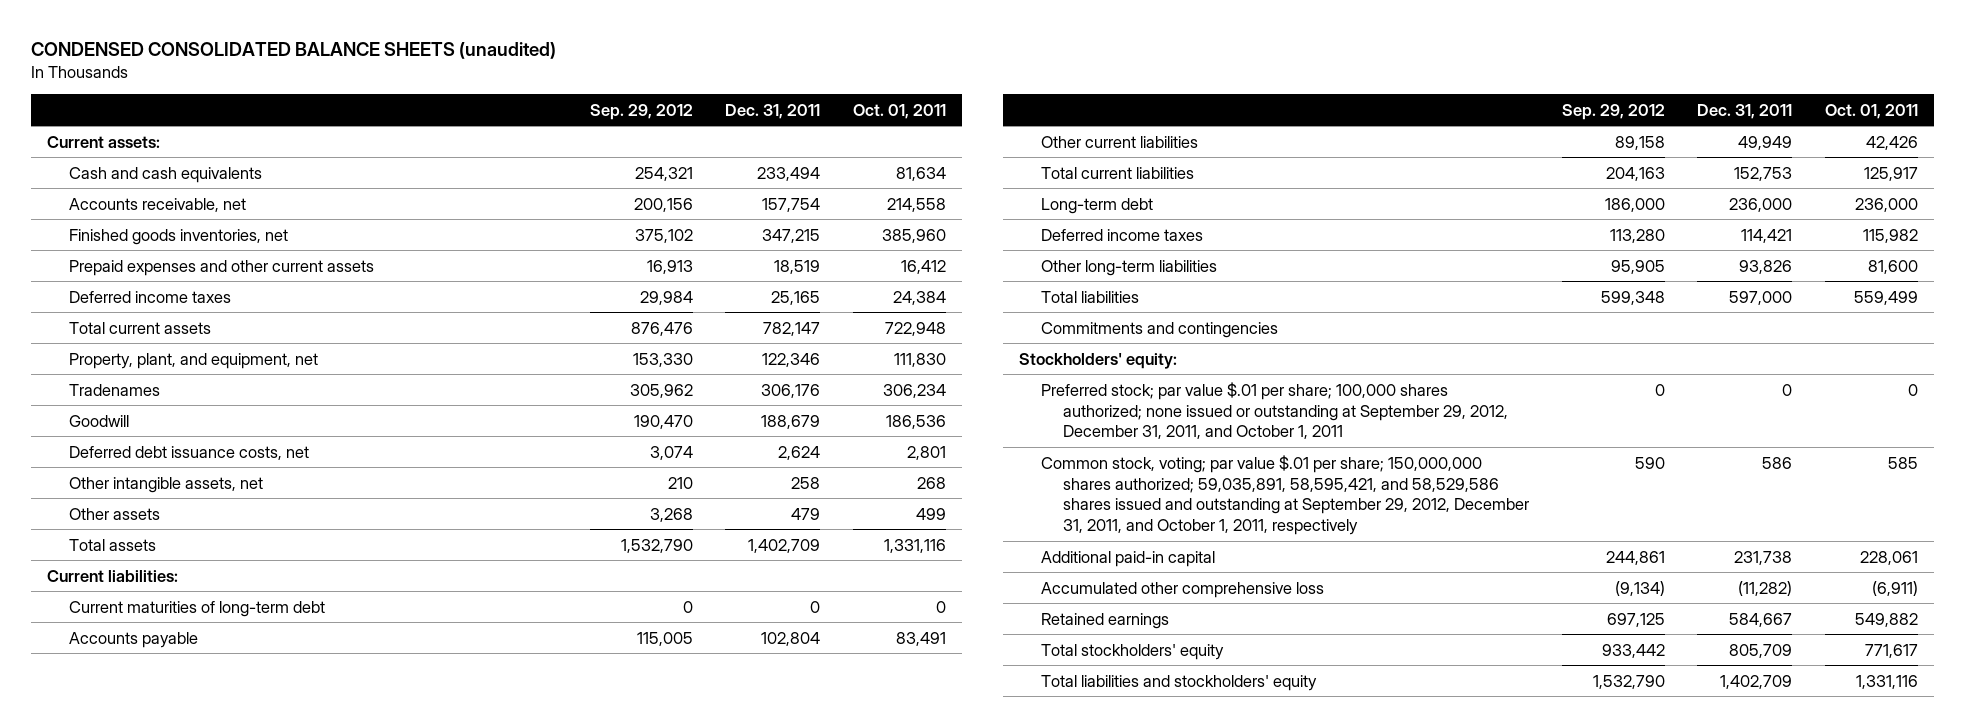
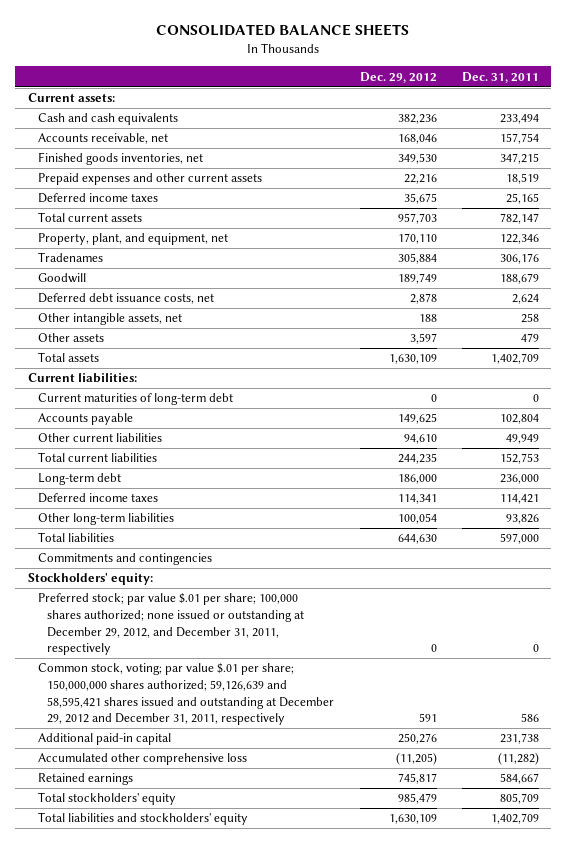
[30,41,556,59] CONDENSED CONSOLIDATED BALANCE SHEETS (unaudited) -> [156,24,410,37] CONSOLIDATED BALANCE SHEETS
[589,103,693,120] Sep. 29, 2012 -> none
[852,103,946,119] Oct. 01, 2011 -> none
none -> [359,71,437,83] Dec. 29, 2012
[1041,381,1509,440] Preferred stock; par value $.01 per share; 100,000 shares authorized; none issued or outstanding at September 29, 2012, December 31, 2011, and October 1, 2011 -> [37,593,305,656] Preferred stock; par value $.01 per share; 100,000 shares authorized; none issued or outstanding at December 29, 2012, and December 31, 2011, respectively
[1041,454,1530,536] Common stock, voting; par value $.01 per share; 150,000,000 shares authorized; 59,035,891, 58,595,421, and 58,529,586 shares issued and outstanding at September 29, 2012, December 31, 2011, and October 1, 2011, respectively -> [37,663,335,726] Common stock, voting; par value $.01 per share; 150,000,000 shares authorized; 59,126,639 and 58,595,421 shares issued and outstanding at December 29, 2012 and December 31, 2011, respectively

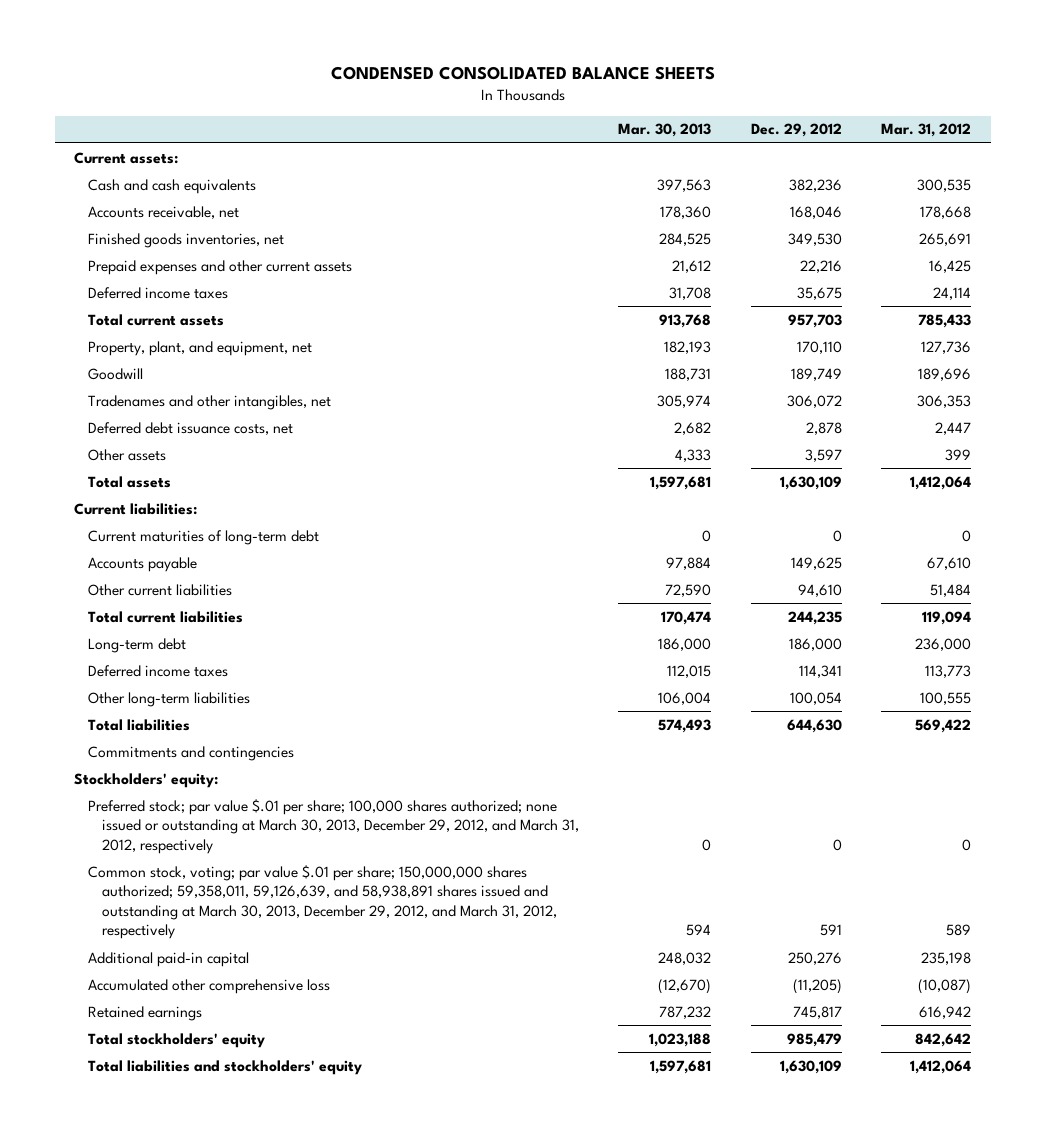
[156,24,410,37] CONSOLIDATED BALANCE SHEETS -> [330,65,715,80] CONDENSED CONSOLIDATED BALANCE SHEETS
[461,71,539,83] Dec. 31, 2011 -> none
none -> [618,123,712,138] Mar. 30, 2013
none -> [881,123,972,138] Mar. 31, 2012
[37,252,103,263] Tradenames -> none
none -> [88,394,332,410] Tradenames and other intangibles, net
[37,313,182,326] Other intangible assets, net -> none
[37,593,305,656] Preferred stock; par value $.01 per share; 100,000 shares authorized; none issued or outstanding at December 29, 2012, and December 31, 2011, respectively -> [88,798,580,854] Preferred stock; par value $.01 per share; 100,000 shares authorized; none issued or outstanding at March 30, 2013, December 29, 2012, and March 31, 2012, respectively
[37,663,335,726] Common stock, voting; par value $.01 per share; 150,000,000 shares authorized; 59,126,639 and 58,595,421 shares issued and outstanding at December 29, 2012 and December 31, 2011, respectively -> [88,864,558,940] Common stock, voting; par value $.01 per share; 150,000,000 shares authorized; 59,358,011, 59,126,639, and 58,938,891 shares issued and outstanding at March 30, 2013, December 29, 2012, and March 31, 2012, respectively

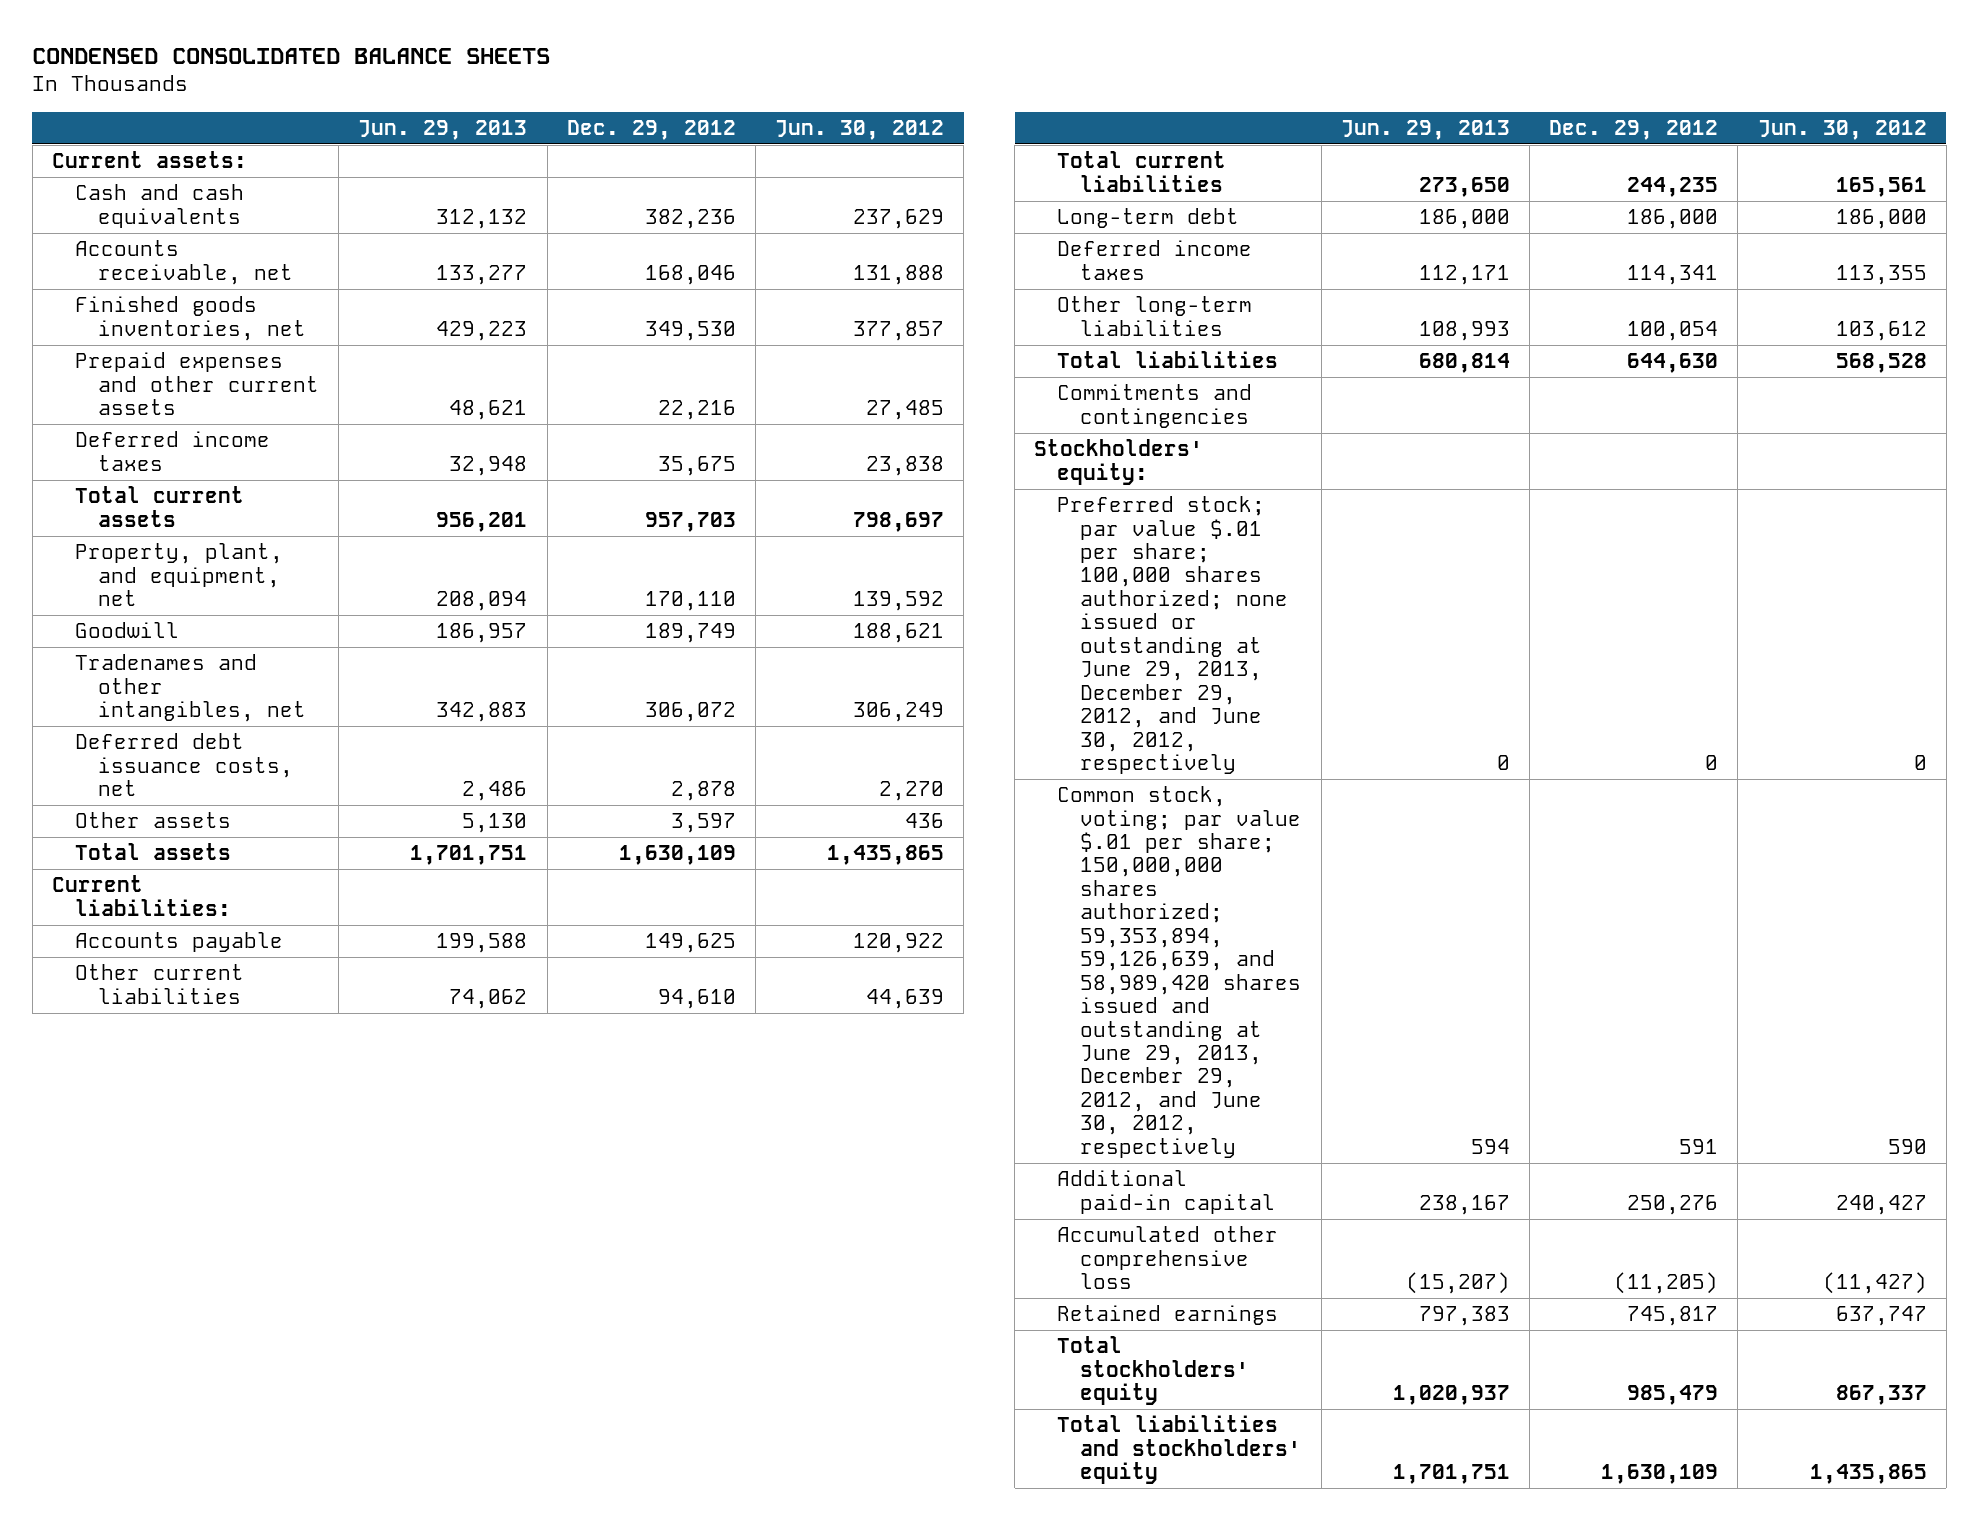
[618,123,712,138] Mar. 30, 2013 -> none
[881,123,972,138] Mar. 31, 2012 -> none
none -> [358,119,528,140] Jun. 29, 2013
none -> [775,119,945,140] Jun. 30, 2012
[88,529,320,545] Current maturities of long-term debt -> none
[88,798,580,854] Preferred stock; par value $.01 per share; 100,000 shares authorized; none issued or outstanding at March 30, 2013, December 29, 2012, and March 31, 2012, respectively -> [1057,496,1289,775] Preferred stock; par value $.01 per share; 100,000 shares authorized; none issued or outstanding at June 29, 2013, December 29, 2012, and June 30, 2012, respectively
[88,864,558,940] Common stock, voting; par value $.01 per share; 150,000,000 shares authorized; 59,358,011, 59,126,639, and 58,938,891 shares issued and outstanding at March 30, 2013, December 29, 2012, and March 31, 2012, respectively -> [1057,786,1302,1158] Common stock, voting; par value $.01 per share; 150,000,000 shares authorized; 59,353,894, 59,126,639, and 58,989,420 shares issued and outstanding at June 29, 2013, December 29, 2012, and June 30, 2012, respectively

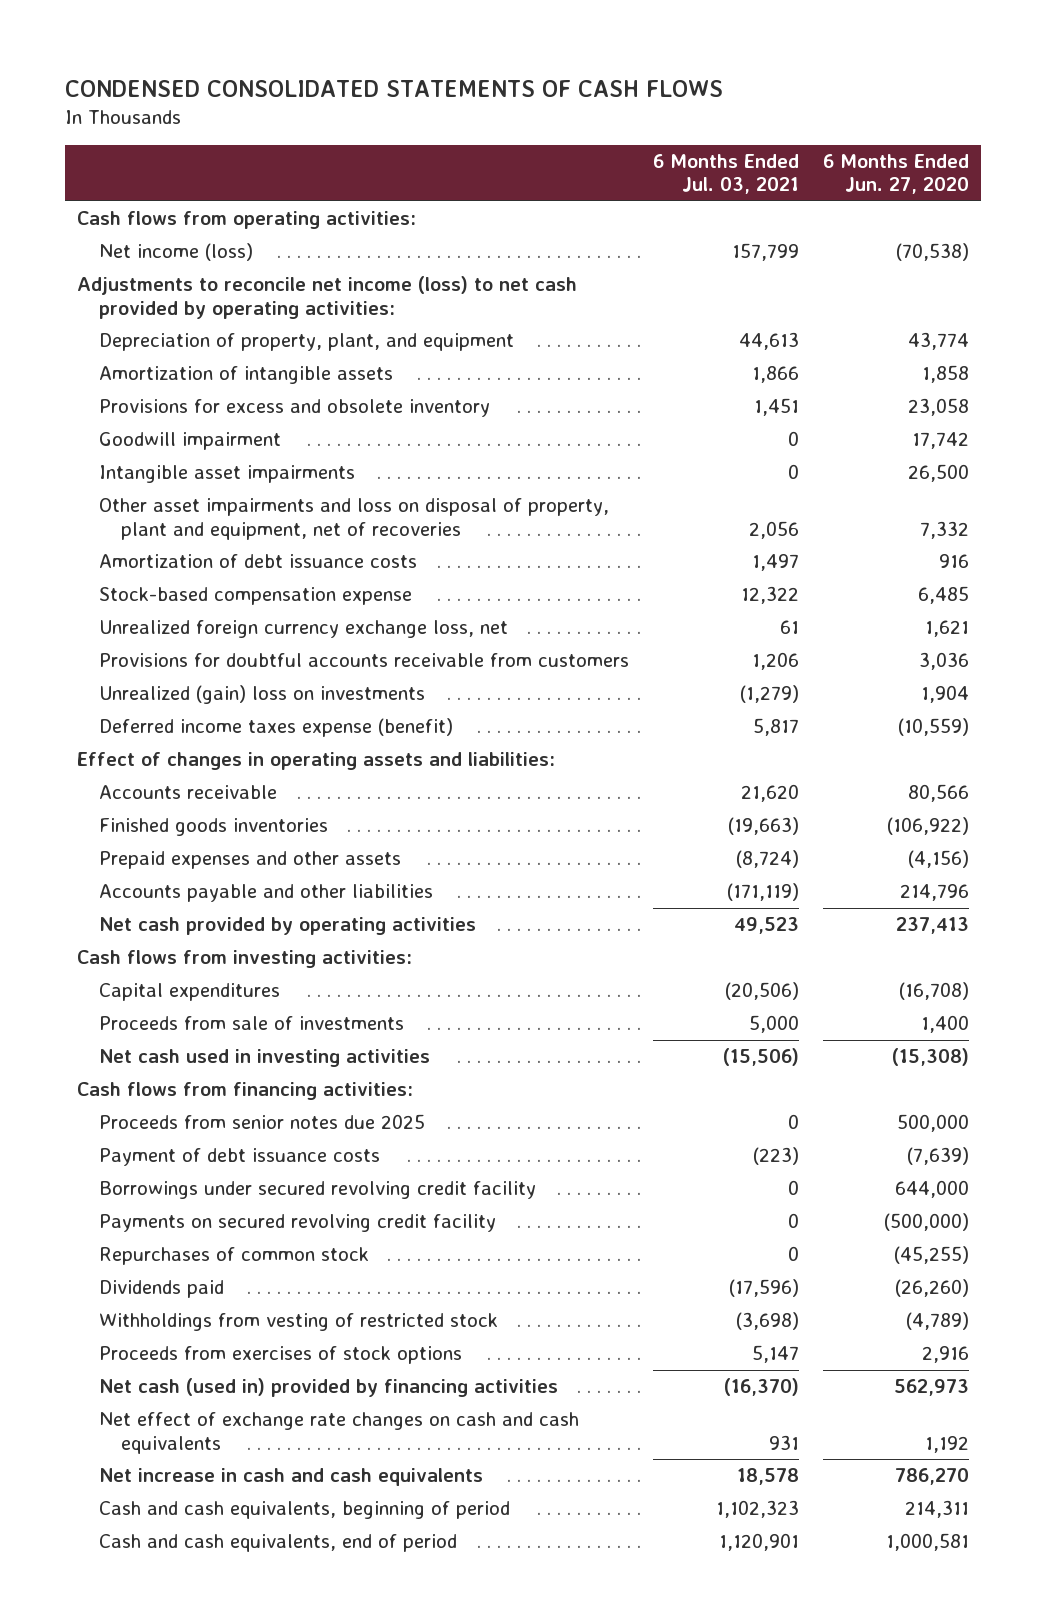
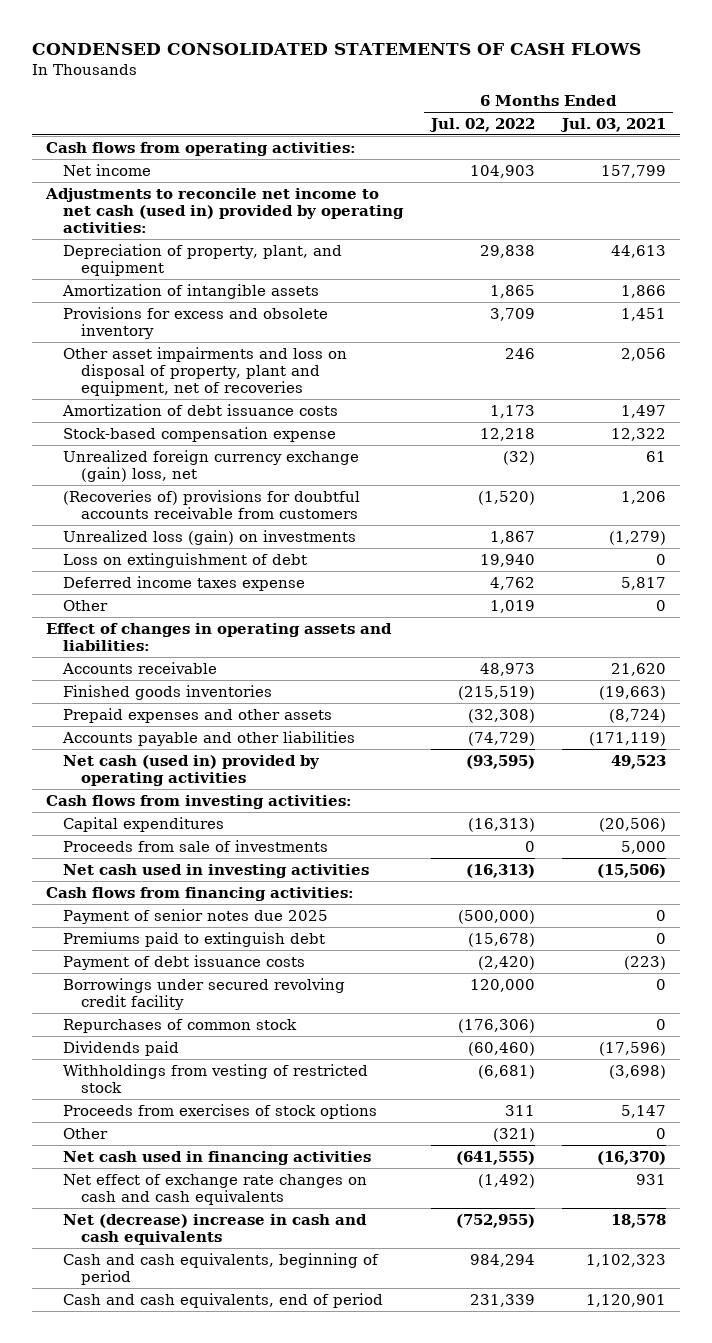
[823,153,970,195] 6 Months Ended Jun. 27, 2020 -> none
none -> [428,117,535,132] Jul. 02, 2022
[98,243,253,262] Net income (loss) -> [63,163,152,176] Net income
[77,276,578,319] Adjustments to reconcile net income (loss) to net cash provided by operating activities: -> [44,187,405,234] Adjustments to reconcile net income to net cash (used in) provided by operating activities:
[98,432,281,451] Goodwill impairment -> none
[98,465,355,484] Intangible asset impairments -> none
[98,620,508,639] Unrealized foreign currency exchange loss, net -> [63,449,360,482] Unrealized foreign currency exchange (gain) loss, net
[98,653,629,668] Provisions for doubtful accounts receivable from customers -> [63,489,361,519] (Recoveries of) provisions for doubtful accounts receivable from customers
[98,685,425,705] Unrealized (gain) loss on investments -> [63,529,357,545] Unrealized loss (gain) on investments
none -> [63,552,308,568] Loss on extinguishment of debt
[98,718,453,738] Deferred income taxes expense (benefit) -> [63,575,306,591] Deferred income taxes expense
none -> [63,599,109,611] Other
[98,917,476,936] Net cash provided by operating activities -> [63,754,321,786] Net cash (used in) provided by operating activities
[98,1114,425,1130] Proceeds from senior notes due 2025 -> [63,908,329,924] Payment of senior notes due 2025
none -> [63,931,326,947] Premiums paid to extinguish debt
[98,1214,496,1233] Payments on secured revolving credit facility -> none
none -> [63,1127,109,1139] Other
[98,1378,558,1398] Net cash (used in) provided by financing activities -> [63,1150,372,1165] Net cash used in financing activities
[98,1468,483,1487] Net increase in cash and cash equivalents -> [63,1213,368,1245] Net (decrease) increase in cash and cash equivalents

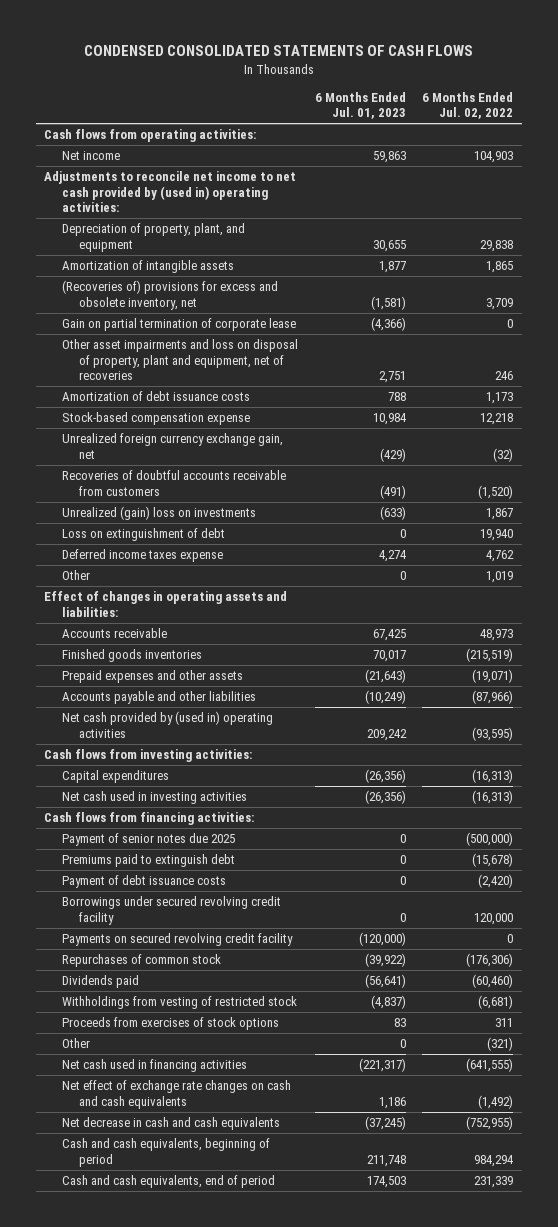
[559,117,666,132] Jul. 03, 2021 -> none
none -> [314,91,406,120] 6 Months Ended Jul. 01, 2023
[44,187,405,234] Adjustments to reconcile net income to net cash (used in) provided by operating activities: -> [44,171,297,212] Adjustments to reconcile net income to net cash provided by (used in) operating activities:
[63,306,329,339] Provisions for excess and obsolete inventory -> [61,280,278,310] (Recoveries of) provisions for excess and obsolete inventory, net
none -> [61,318,296,332] Gain on partial termination of corporate lease
[63,449,360,482] Unrealized foreign currency exchange (gain) loss, net -> [61,433,283,459] Unrealized foreign currency exchange gain, net
[63,489,361,519] (Recoveries of) provisions for doubtful accounts receivable from customers -> [61,470,286,496] Recoveries of doubtful accounts receivable from customers
[63,529,357,545] Unrealized loss (gain) on investments -> [61,506,256,521] Unrealized (gain) loss on investments
[467,708,535,723] (32,308) -> [472,669,514,684] (19,071)
[467,731,535,746] (74,729) -> [472,690,514,705] (87,966)
[63,754,321,786] Net cash (used in) provided by operating activities -> [61,711,273,738] Net cash provided by (used in) operating activities
[63,839,329,852] Proceeds from sale of investments -> none
none -> [61,933,293,947] Payments on secured revolving credit facility
[63,1213,368,1245] Net (decrease) increase in cash and cash equivalents -> [61,1117,280,1131] Net decrease in cash and cash equivalents

